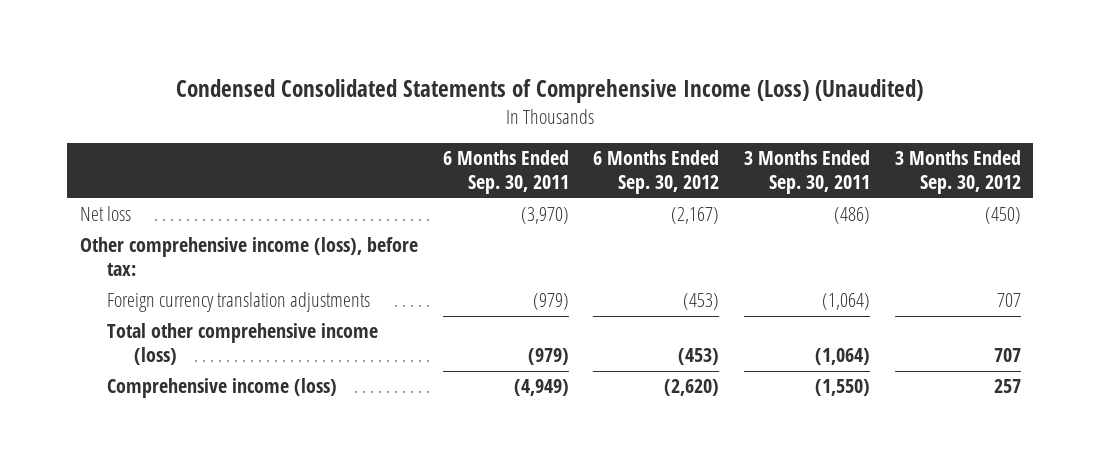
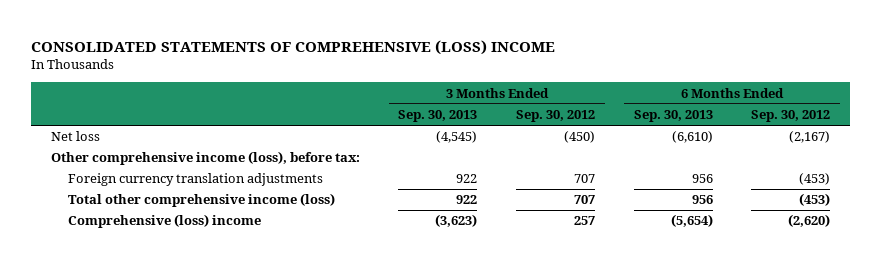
[176,79,924,104] Condensed Consolidated Statements of Comprehensive Income (Loss) (Unaudited) -> [31,39,556,55] CONSOLIDATED STATEMENTS OF COMPREHENSIVE (LOSS) INCOME
[442,150,569,195] 6 Months Ended Sep. 30, 2011 -> none
[744,150,871,195] 3 Months Ended Sep. 30, 2011 -> none
none -> [398,110,478,123] Sep. 30, 2013
none -> [633,110,713,123] Sep. 30, 2013
[107,378,338,399] Comprehensive income (loss) -> [67,214,261,229] Comprehensive (loss) income

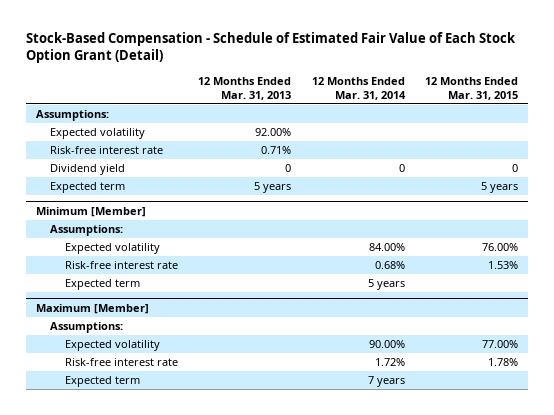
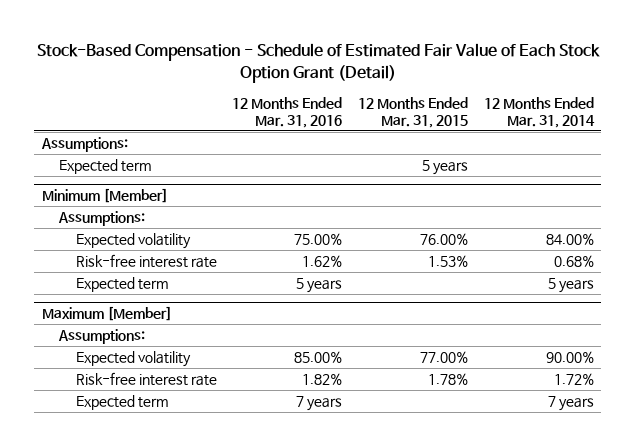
[198,76,292,100] 12 Months Ended Mar. 31, 2013 -> none
none -> [232,96,343,129] 12 Months Ended Mar. 31, 2016
[50,128,146,140] Expected volatility -> none
[50,146,164,155] Risk-free interest rate -> none
[50,164,126,176] Dividend yield -> none

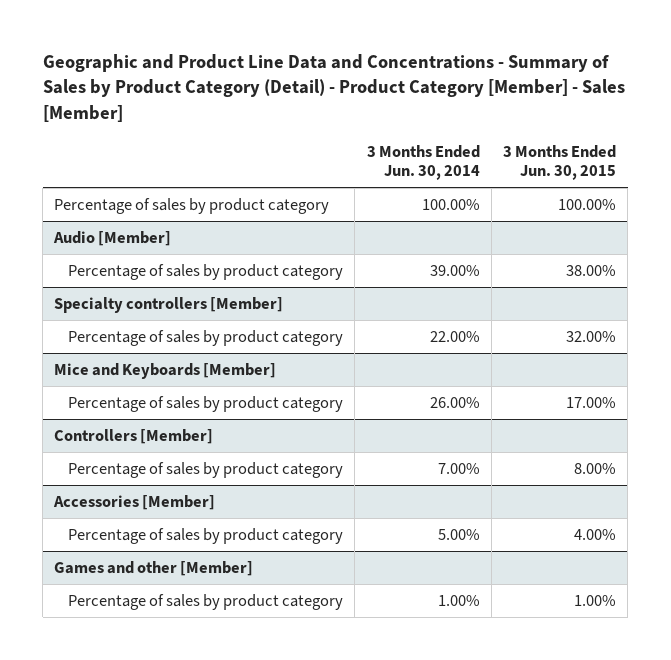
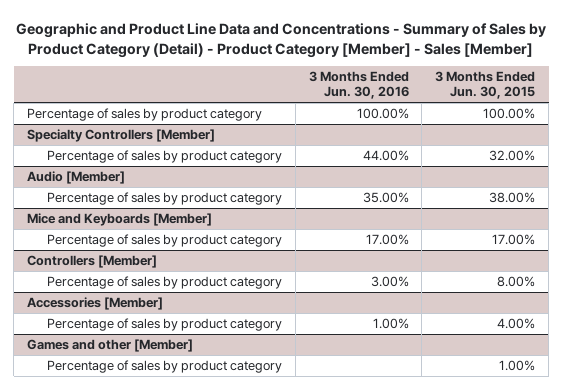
[366,144,480,181] 3 Months Ended Jun. 30, 2014 -> none
none -> [308,71,409,100] 3 Months Ended Jun. 30, 2016
none -> [27,128,216,142] Specialty Controllers [Member]
none -> [46,149,282,163] Percentage of sales by product category
[54,296,284,313] Specialty controllers [Member] -> none
[68,329,344,346] Percentage of sales by product category -> none

